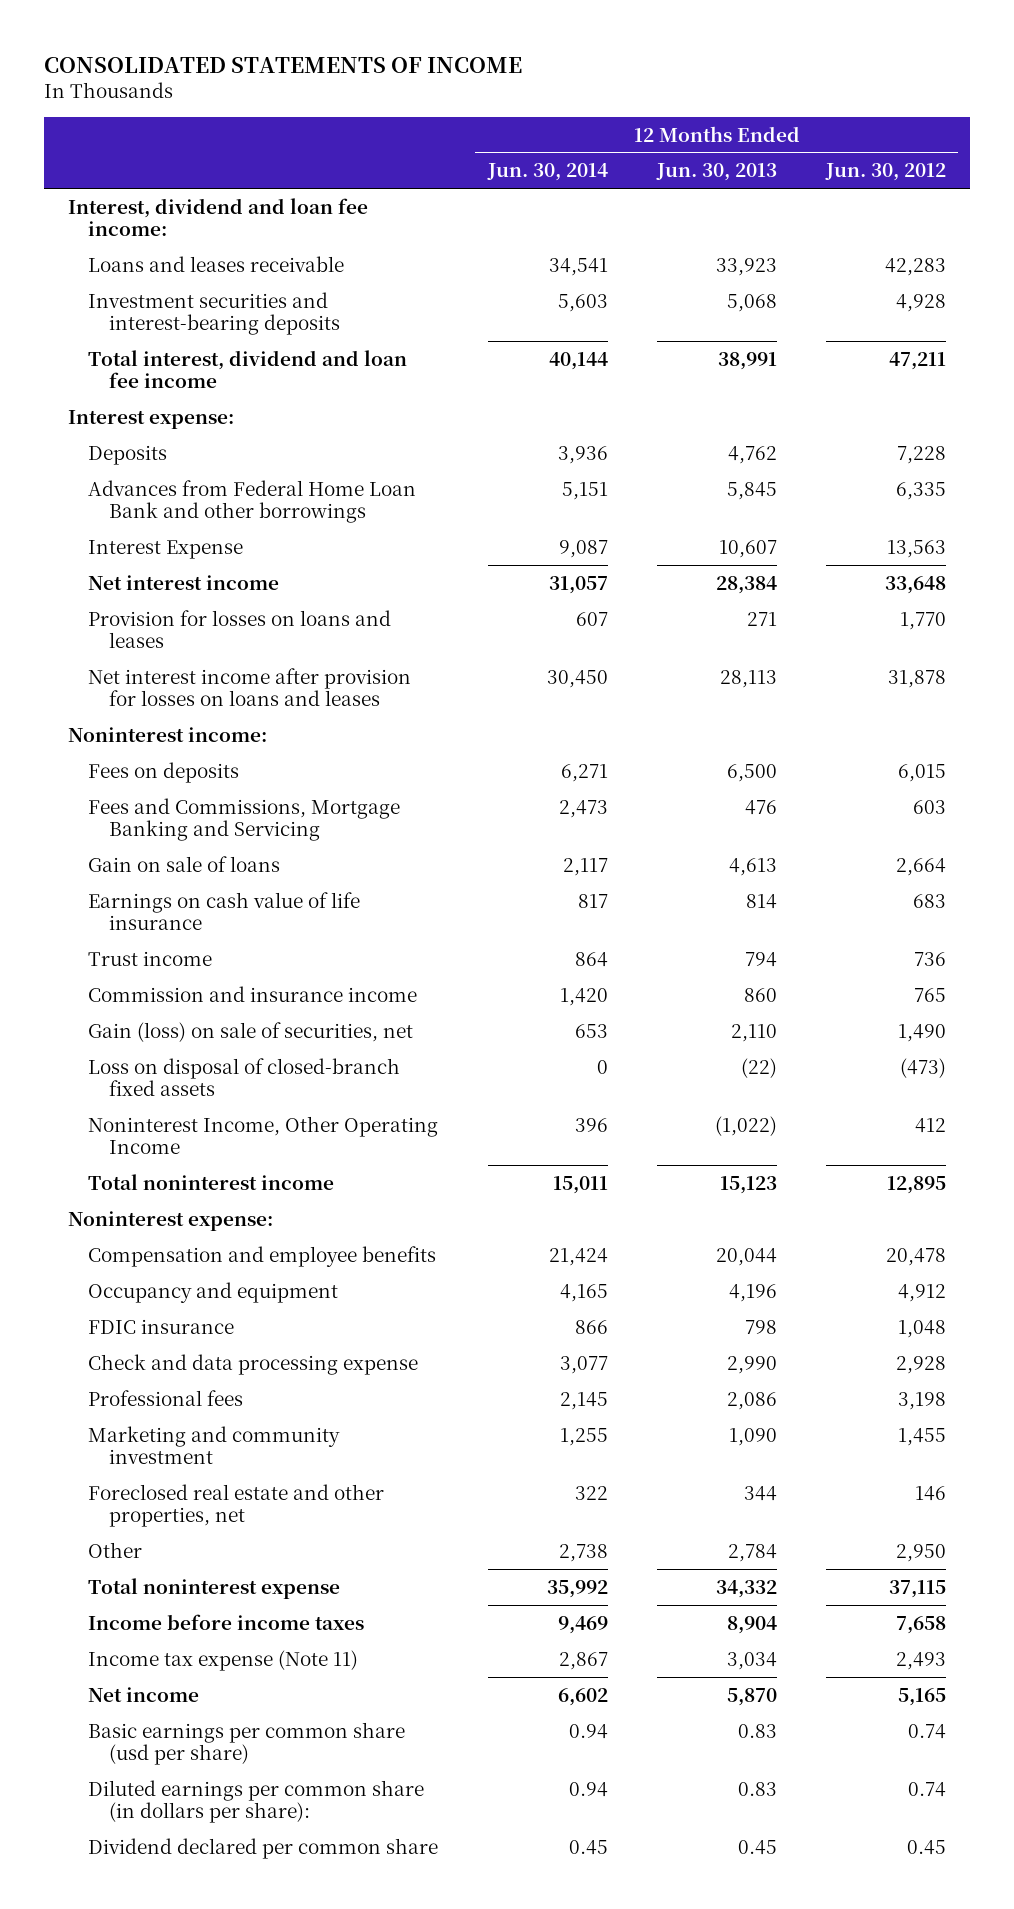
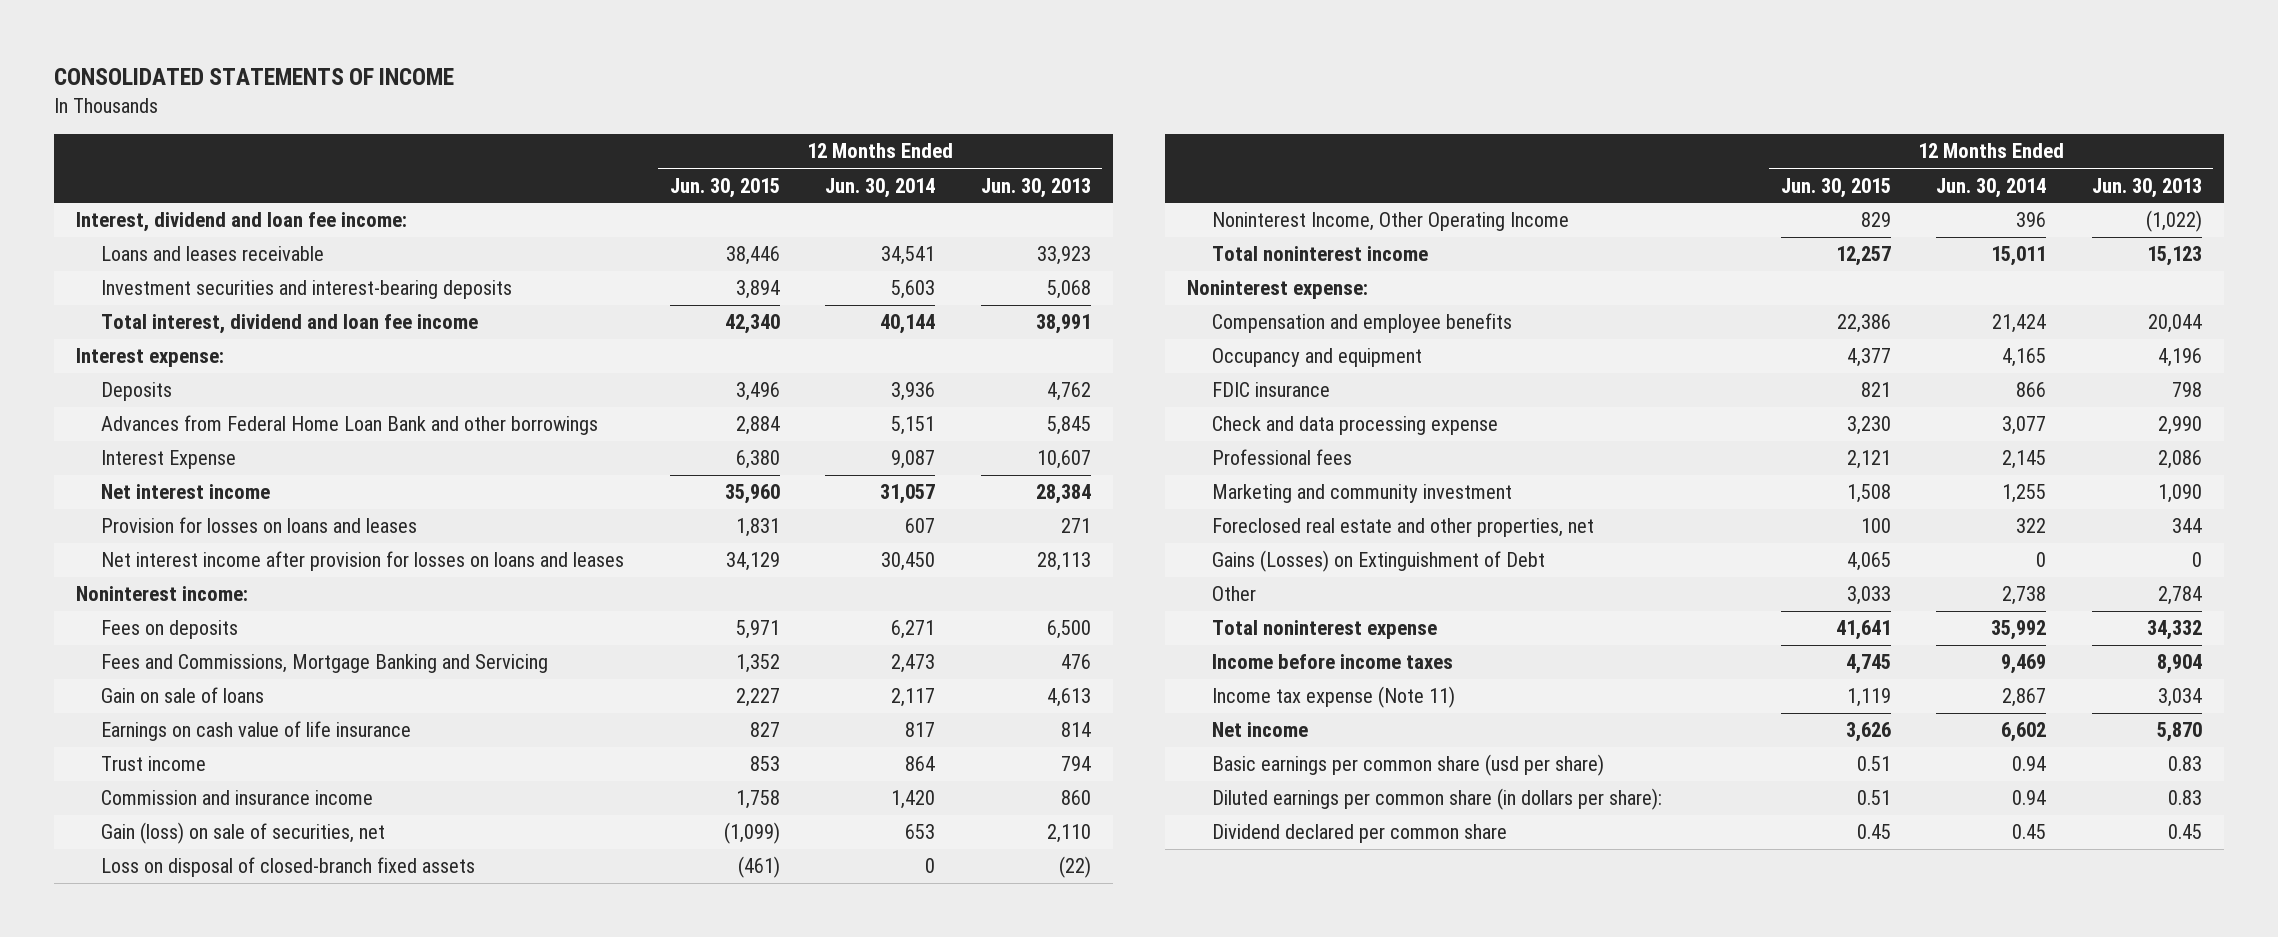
[824,163,946,182] Jun. 30, 2012 -> none
none -> [669,177,780,198] Jun. 30, 2015
none -> [1212,550,1546,573] Gains (Losses) on Extinguishment of Debt

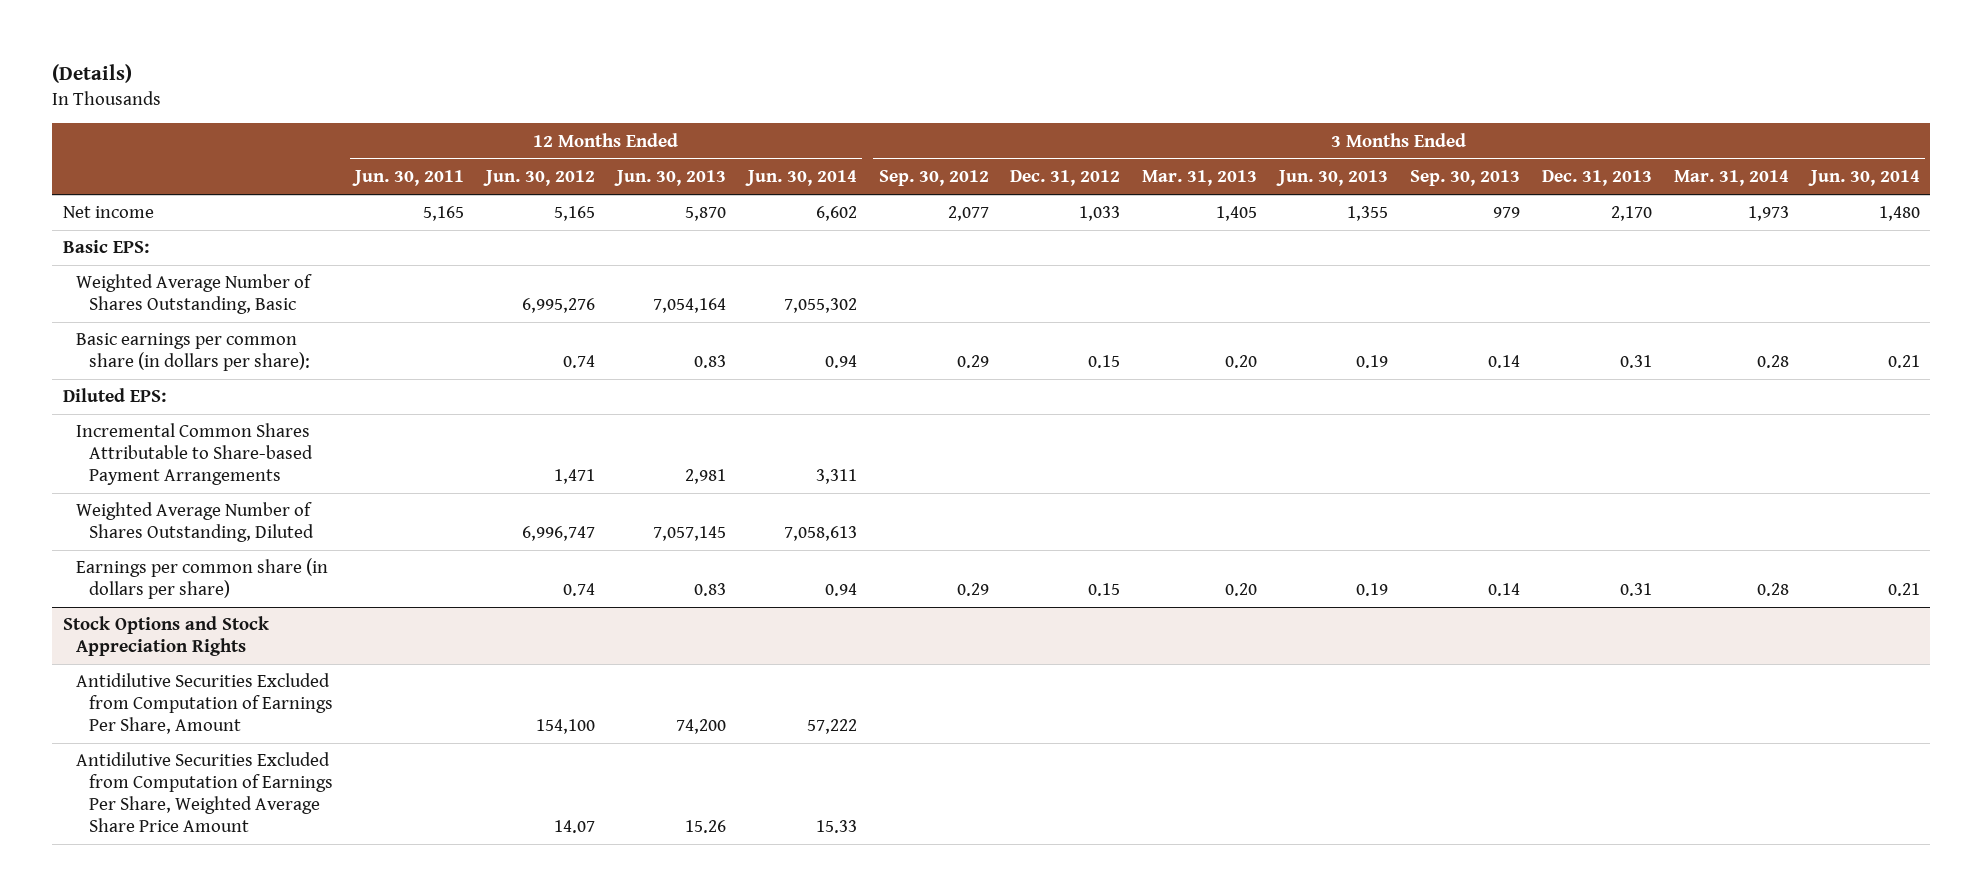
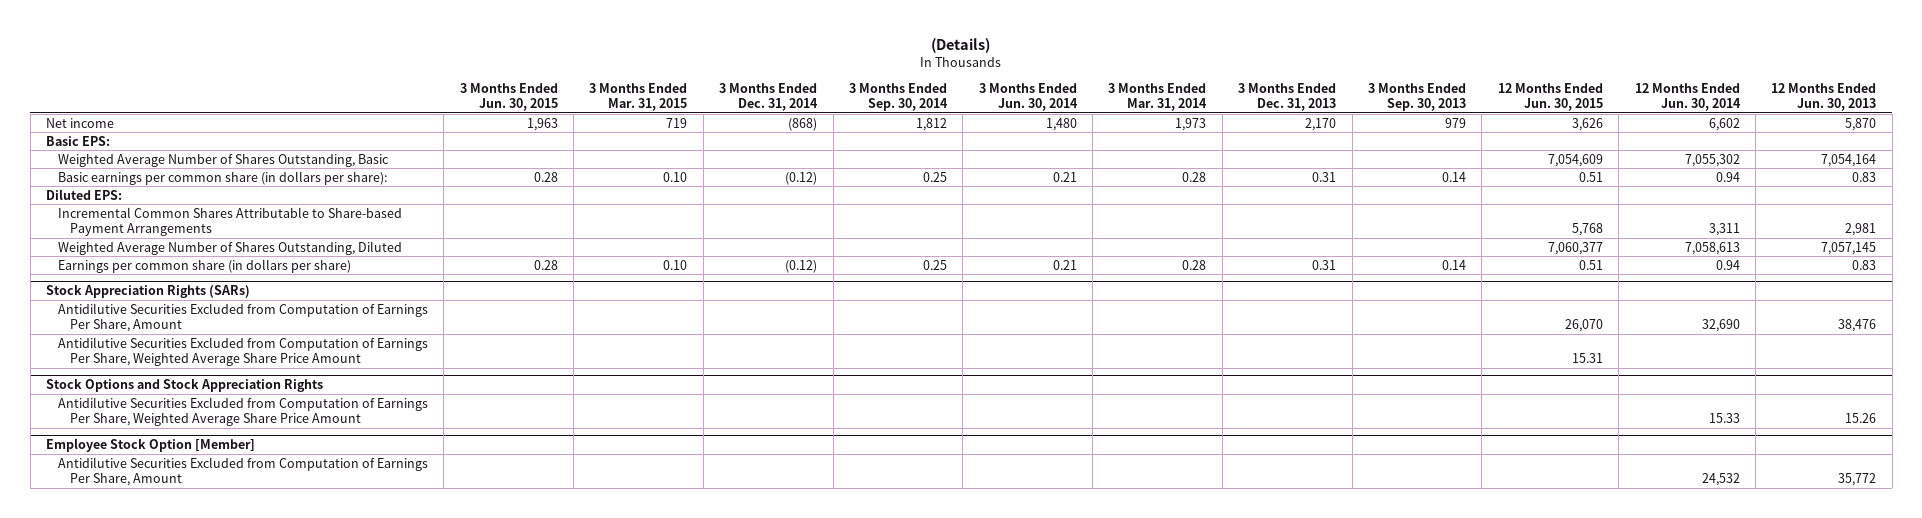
[352,170,465,187] Jun. 30, 2011 -> none
[483,170,596,187] Jun. 30, 2012 -> none
[878,170,989,187] Sep. 30, 2012 -> none
[1010,170,1121,187] Dec. 31, 2012 -> none
[1142,170,1258,187] Mar. 31, 2013 -> none
[1276,170,1389,187] Jun. 30, 2013 -> none
none -> [459,82,558,112] 3 Months Ended Jun. 30, 2015
none -> [589,82,688,112] 3 Months Ended Mar. 31, 2015
none -> [719,82,819,112] 3 Months Ended Dec. 31, 2014
none -> [848,82,948,112] 3 Months Ended Sep. 30, 2014
none -> [1497,82,1603,112] 12 Months Ended Jun. 30, 2015
none -> [46,285,251,299] Stock Appreciation Rights (SARs)
none -> [57,302,428,333] Antidilutive Securities Excluded from Computation of Earnings Per Share, Amount
none -> [57,336,428,367] Antidilutive Securities Excluded from Computation of Earnings Per Share, Weighted Average Share Price Amount
[76,673,334,735] Antidilutive Securities Excluded from Computation of Earnings Per Share, Amount -> none
none -> [46,438,256,453] Employee Stock Option [Member]
none -> [57,456,428,487] Antidilutive Securities Excluded from Computation of Earnings Per Share, Amount

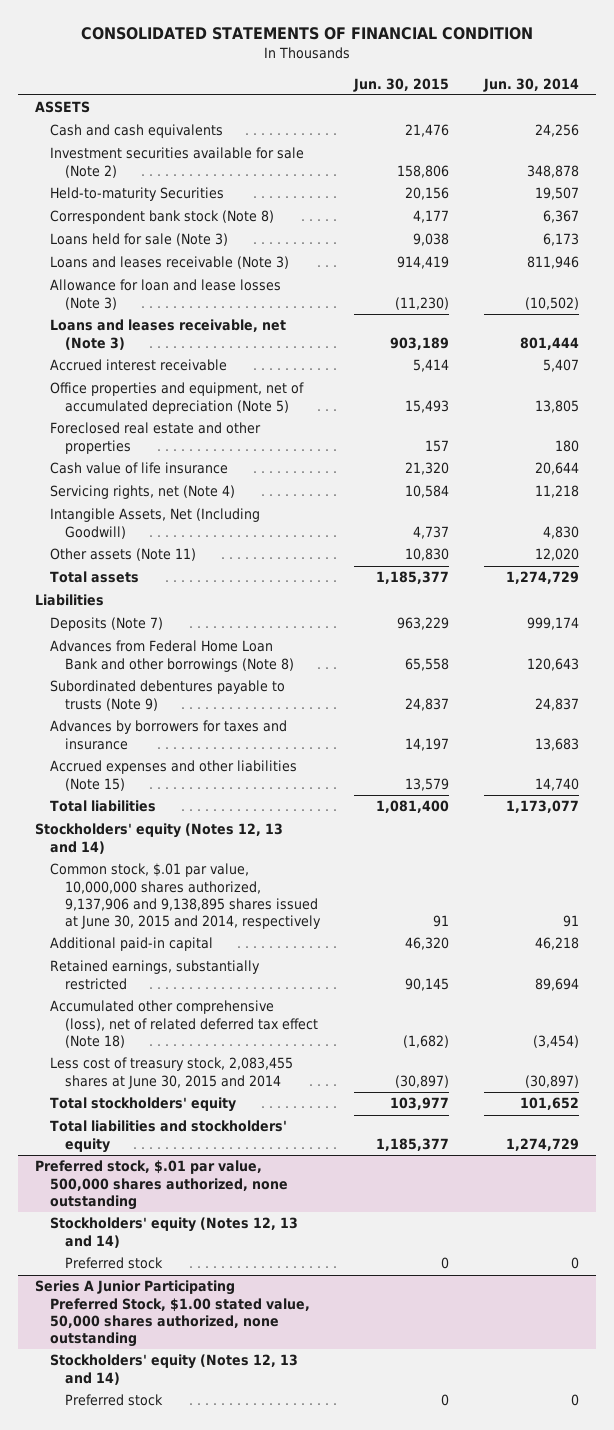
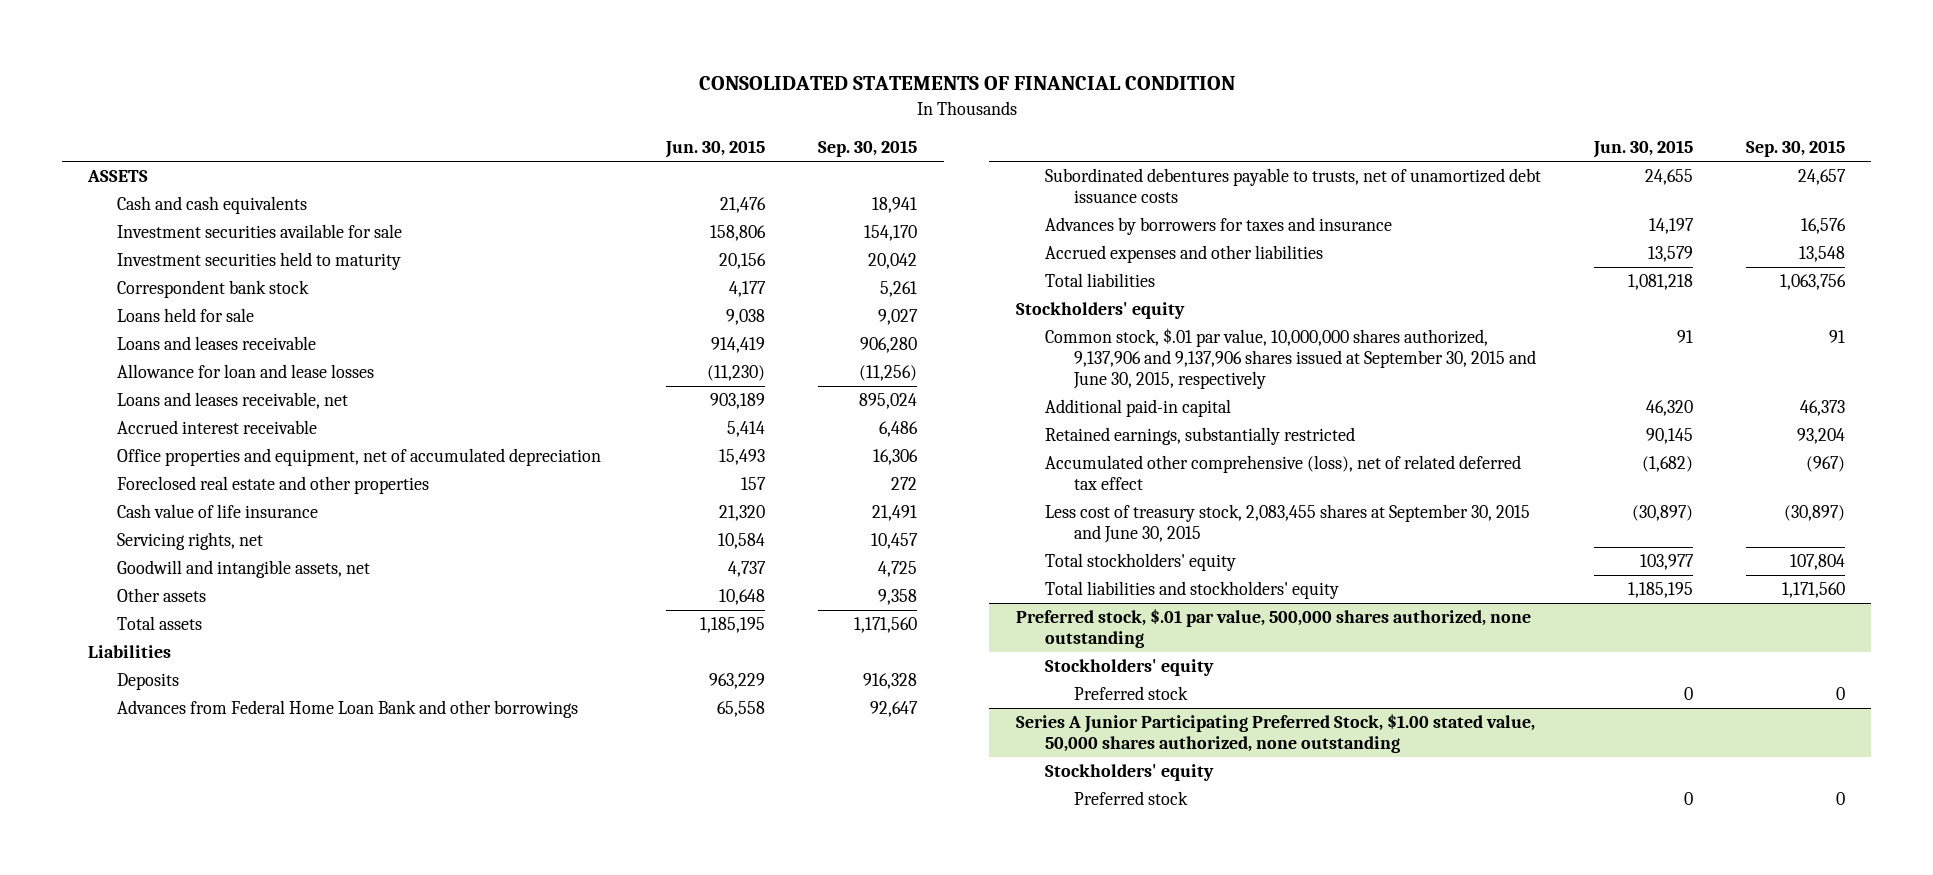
[482,77,579,92] Jun. 30, 2014 -> none
none -> [818,140,918,158] Sep. 30, 2015
[49,147,304,178] Investment securities available for sale (Note 2) -> [117,224,403,239] Investment securities available for sale
[49,187,224,202] Held-to-maturity Securities -> [117,252,402,271] Investment securities held to maturity
[49,210,274,225] Correspondent bank stock (Note 8) -> [117,280,310,299] Correspondent bank stock
[49,233,228,247] Loans held for sale (Note 3) -> [117,308,255,323] Loans held for sale
[49,256,289,270] Loans and leases receivable (Note 3) -> [117,336,317,351] Loans and leases receivable
[49,279,281,310] Allowance for loan and lease losses (Note 3) -> [117,364,375,379] Allowance for loan and lease losses
[49,319,286,350] Loans and leases receivable, net (Note 3) -> [117,392,349,410] Loans and leases receivable, net
[49,382,304,414] Office properties and equipment, net of accumulated depreciation (Note 5) -> [117,448,602,467] Office properties and equipment, net of accumulated depreciation
[49,485,235,500] Servicing rights, net (Note 4) -> [117,532,264,551] Servicing rights, net
[49,508,260,539] Intangible Assets, Net (Including Goodwill) -> [117,560,371,579] Goodwill and intangible assets, net
[49,548,196,562] Other assets (Note 11) -> [117,588,207,603] Other assets
[405,548,450,562] 10,830 -> [719,589,766,606] 10,648
[376,571,450,585] 1,185,377 -> [700,617,766,634] 1,185,195
[49,617,163,632] Deposits (Note 7) -> [117,673,180,691] Deposits
[49,640,294,672] Advances from Federal Home Loan Bank and other borrowings (Note 8) -> [117,700,579,719] Advances from Federal Home Loan Bank and other borrowings
[49,680,285,711] Subordinated debentures payable to trusts (Note 9) -> [1044,168,1541,204] Subordinated debentures payable to trusts, net of unamortized debt issuance costs
[405,697,450,711] 24,837 -> [1644,169,1693,186] 24,655
[49,760,297,791] Accrued expenses and other liabilities (Note 15) -> [1044,245,1323,264] Accrued expenses and other liabilities
[376,800,450,814] 1,081,400 -> [1627,274,1693,291] 1,081,218
[34,823,283,854] Stockholders' equity (Notes 12, 13 and 14) -> [1015,302,1185,320] Stockholders' equity
[49,863,321,930] Common stock, $.01 par value, 10,000,000 shares authorized, 9,137,906 and 9,138,895 shares issued at June 30, 2015 and 2014, respectively -> [1044,328,1536,390] Common stock, $.01 par value, 10,000,000 shares authorized, 9,137,906 and 9,137,906 shares issued at September 30, 2015 and June 30, 2015, respectively
[49,1000,318,1048] Accumulated other comprehensive (loss), net of related deferred tax effect (Note 18) -> [1044,455,1521,491] Accumulated other comprehensive (loss), net of related deferred tax effect
[49,1057,293,1089] Less cost of treasury stock, 2,083,455 shares at June 30, 2015 and 2014 -> [1044,504,1530,544] Less cost of treasury stock, 2,083,455 shares at September 30, 2015 and June 30, 2015
[376,1137,450,1151] 1,185,377 -> [1627,582,1693,599] 1,185,195
[49,1217,298,1248] Stockholders' equity (Notes 12, 13 and 14) -> [1044,659,1214,677] Stockholders' equity
[49,1354,298,1385] Stockholders' equity (Notes 12, 13 and 14) -> [1044,764,1214,782] Stockholders' equity

